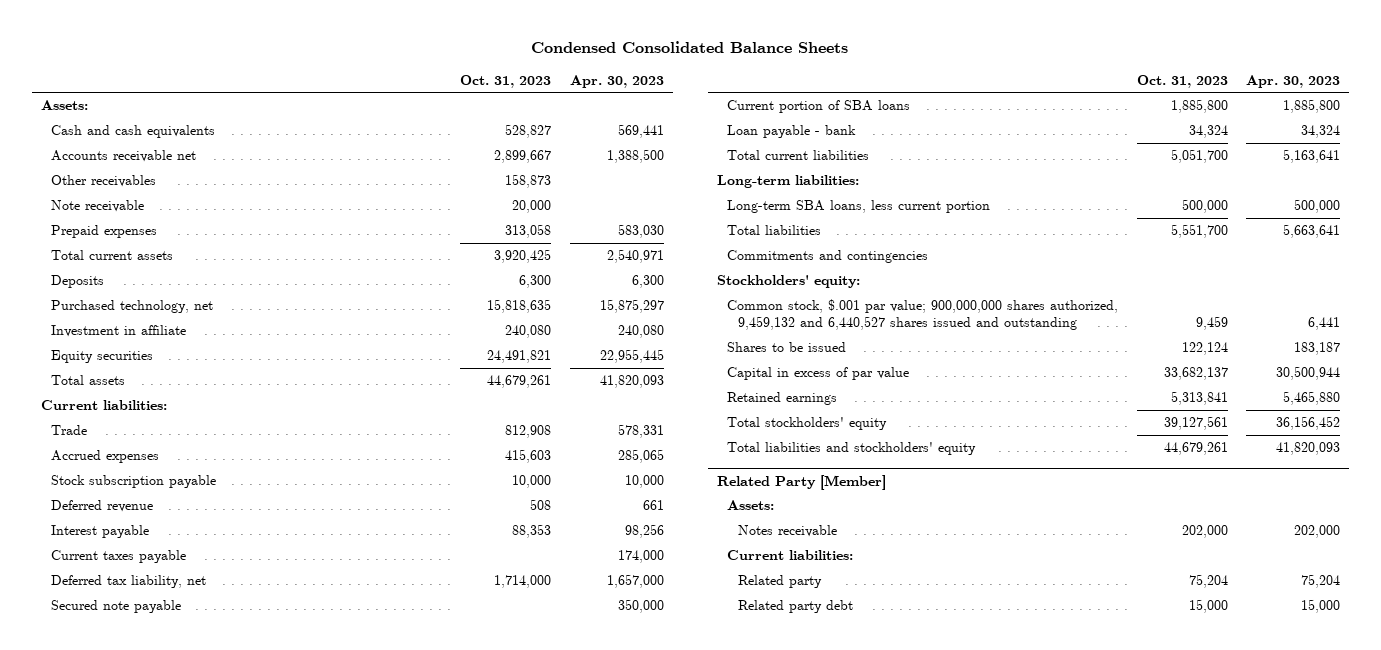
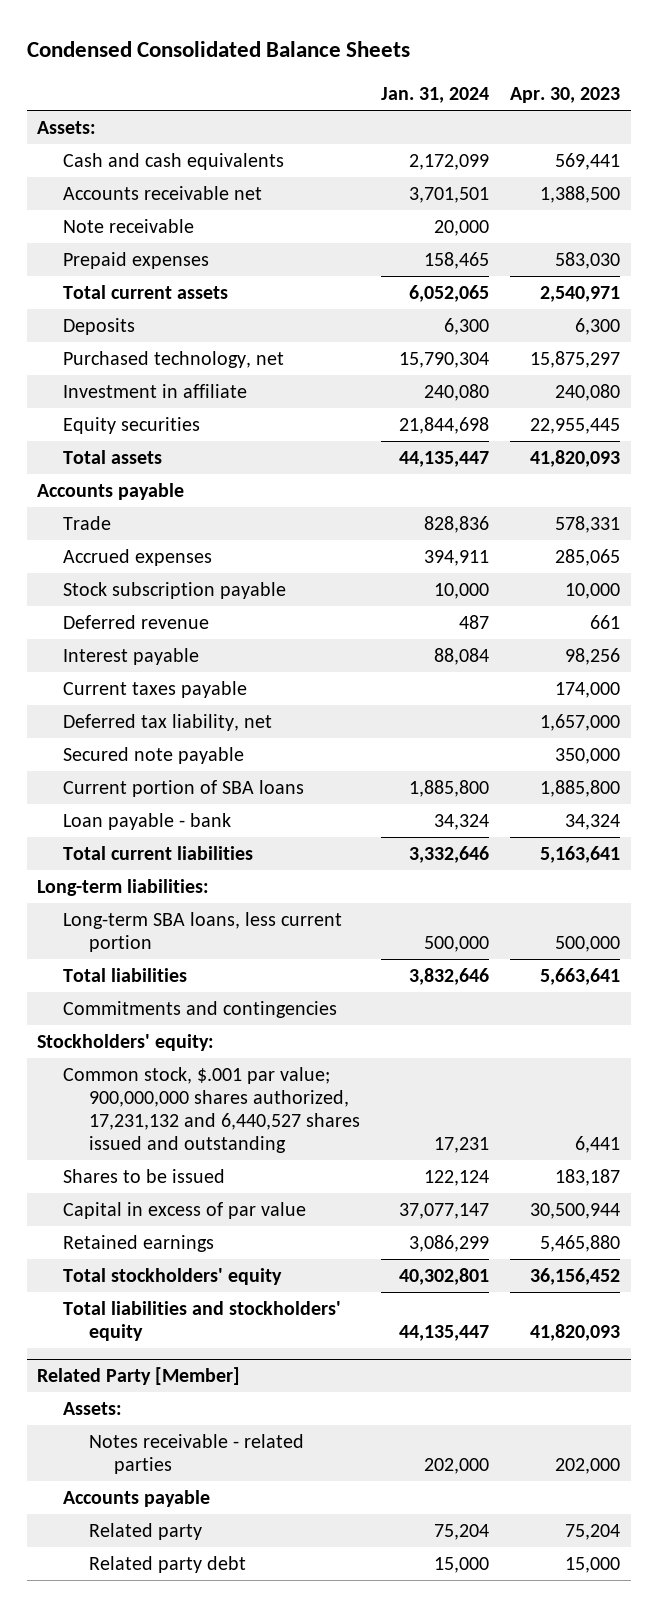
[460,74,552,88] Oct. 31, 2023 -> none
none -> [380,86,489,103] Jan. 31, 2024
[51,175,157,188] Other receivables -> none
[40,400,167,411] Current liabilities: -> none
none -> [37,482,185,500] Accounts payable
[727,299,1119,330] Common stock, $.001 par value; 900,000,000 shares authorized, 9,459,132 and 6,440,527 shares issued and outstanding -> [62,1066,360,1154] Common stock, $.001 par value; 900,000,000 shares authorized, 17,231,132 and 6,440,527 shares issued and outstanding
[727,550,854,561] Current liabilities: -> none
[737,525,837,538] Notes receivable -> [88,1433,304,1474] Notes receivable - related parties
none -> [62,1489,210,1507] Accounts payable

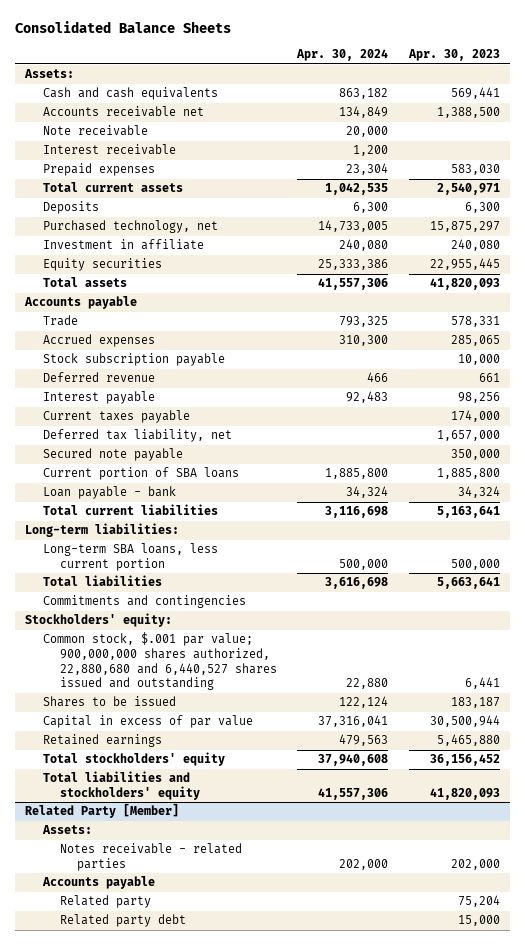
[26,41,410,58] Condensed Consolidated Balance Sheets -> [15,21,232,34] Consolidated Balance Sheets
[380,86,489,103] Jan. 31, 2024 -> none
none -> [296,49,389,62] Apr. 30, 2024
none -> [42,144,176,156] Interest receivable
[62,1066,360,1154] Common stock, $.001 par value; 900,000,000 shares authorized, 17,231,132 and 6,440,527 shares issued and outstanding -> [42,632,277,691] Common stock, $.001 par value; 900,000,000 shares authorized, 22,880,680 and 6,440,527 shares issued and outstanding

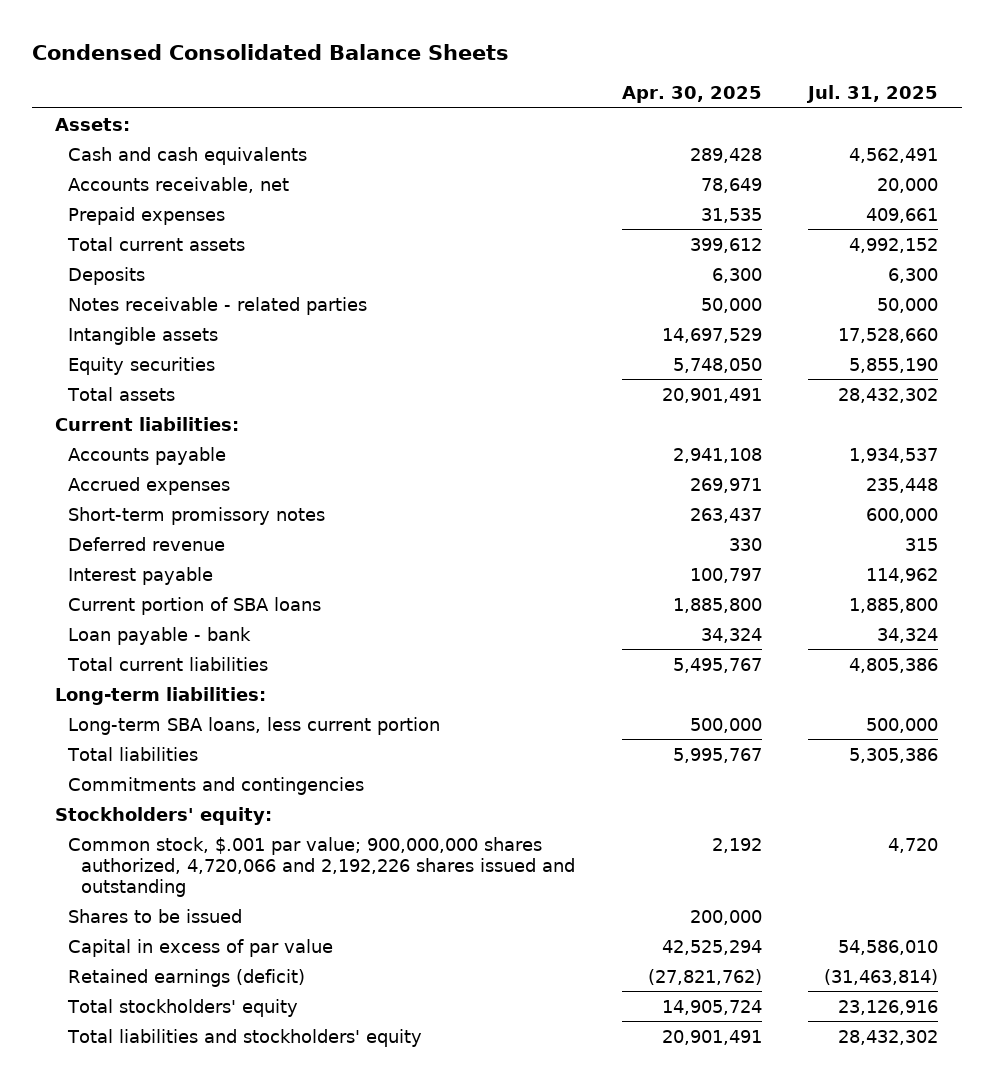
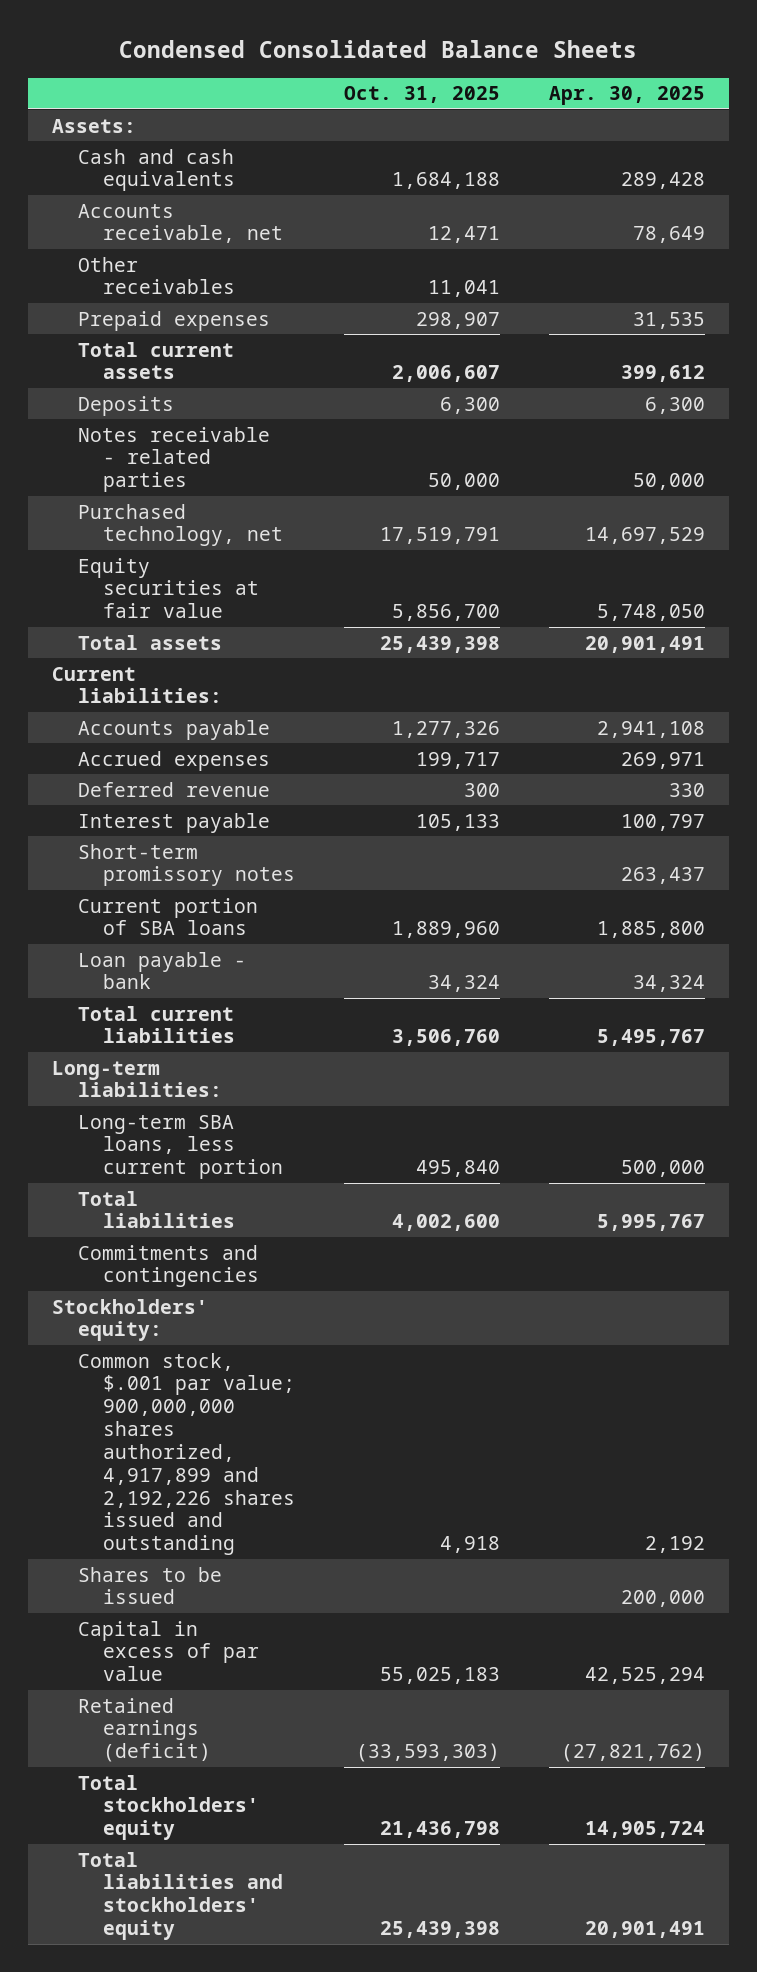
[806,85,939,104] Jul. 31, 2025 -> none
none -> [344,86,501,104] Oct. 31, 2025
none -> [77,256,236,295] Other receivables
[68,326,219,345] Intangible assets -> [77,503,284,547] Purchased technology, net
[68,356,216,375] Equity securities -> [77,557,260,619] Equity securities at fair value
[68,506,326,525] Short-term promissory notes -> [77,843,296,887] Short-term promissory notes
[68,836,575,897] Common stock, $.001 par value; 900,000,000 shares authorized, 4,720,066 and 2,192,226 shares issued and outstanding -> [77,1352,296,1556] Common stock, $.001 par value; 900,000,000 shares authorized, 4,917,899 and 2,192,226 shares issued and outstanding

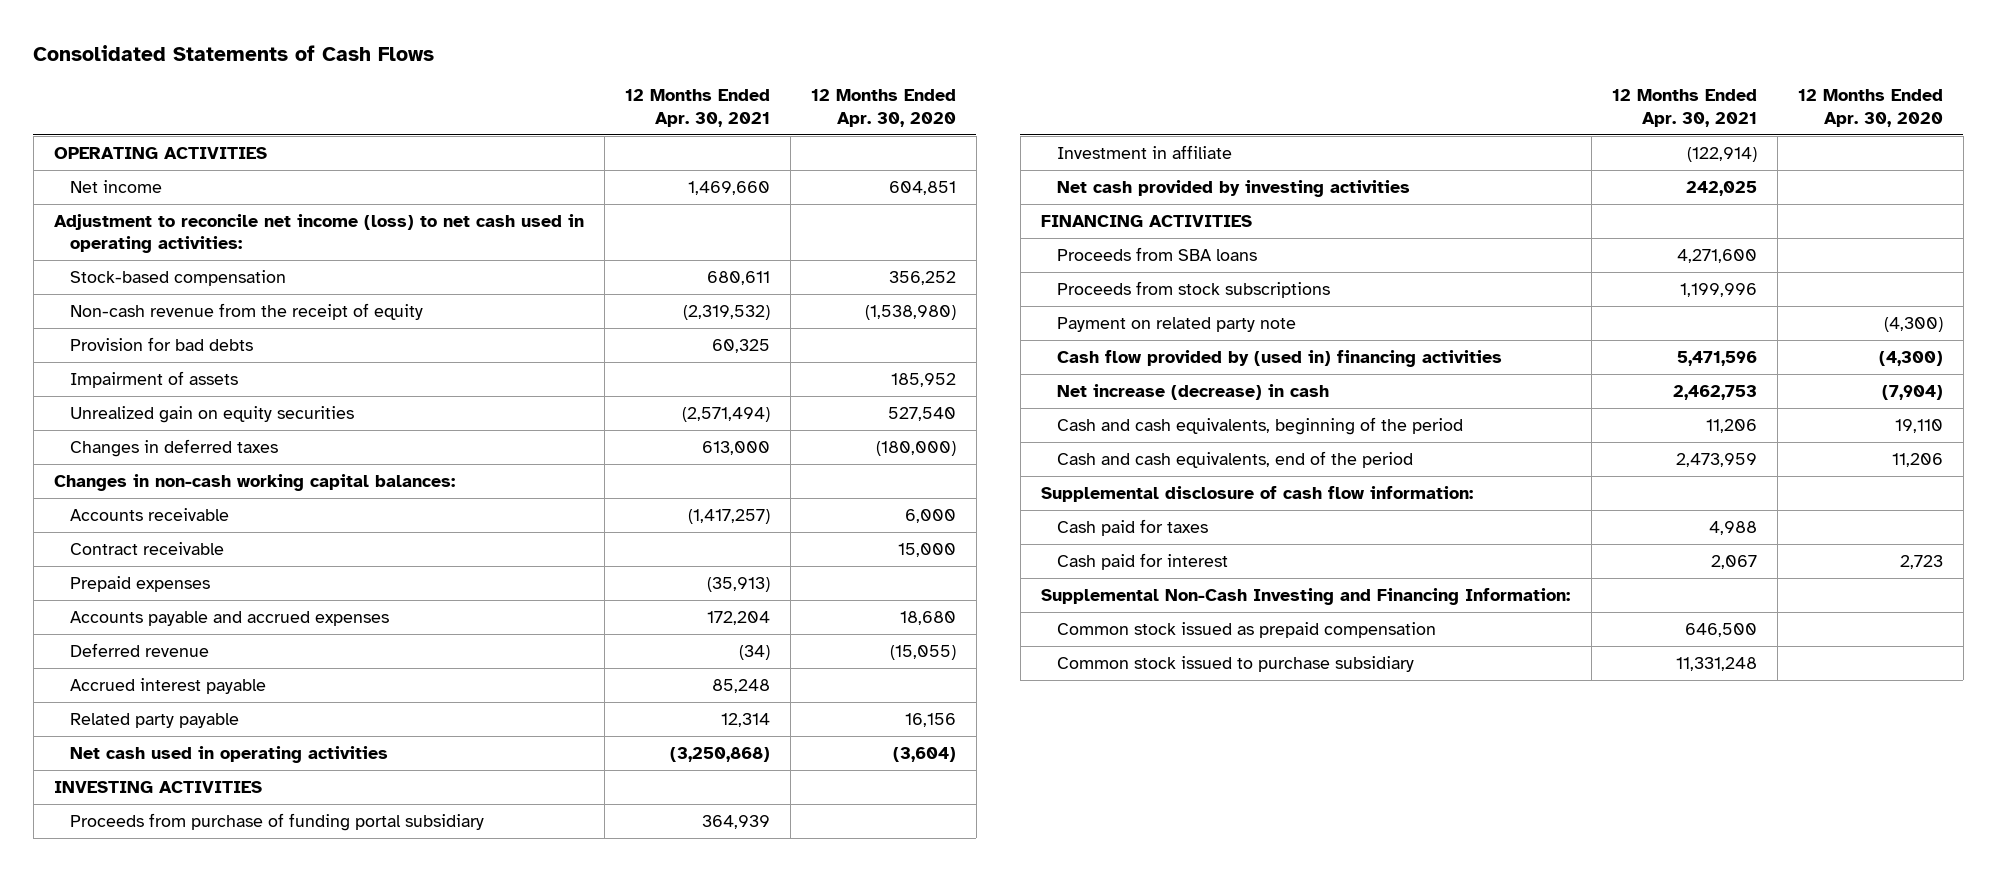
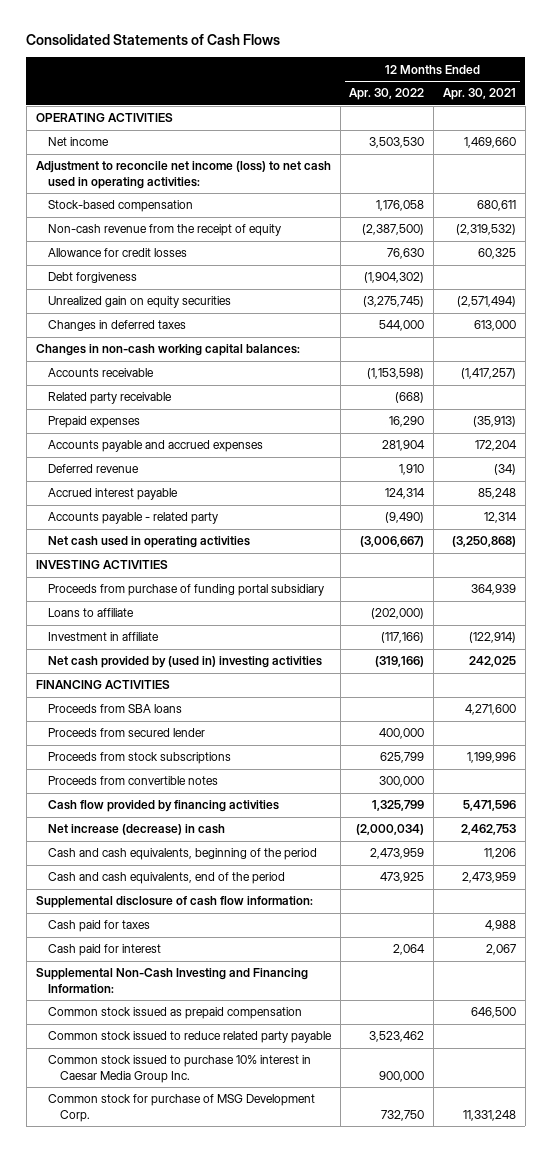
[810,89,956,127] 12 Months Ended Apr. 30, 2020 -> none
none -> [349,88,425,101] Apr. 30, 2022
[69,370,238,388] Impairment of assets -> none
[69,336,253,351] Provision for bad debts -> [47,248,187,258] Allowance for credit losses
none -> [47,272,137,284] Debt forgiveness
[69,541,224,555] Contract receivable -> none
none -> [47,392,172,405] Related party receivable
[69,712,239,728] Related party payable -> [47,512,218,525] Accounts payable - related party
none -> [47,608,134,618] Loans to affiliate
[1056,179,1410,197] Net cash provided by investing activities -> [47,656,322,669] Net cash provided by (used in) investing activities
none -> [47,728,205,738] Proceeds from secured lender
[1056,316,1296,332] Payment on related party note -> none
none -> [47,776,218,786] Proceeds from convertible notes
[1056,349,1502,367] Cash flow provided by (used in) financing activities -> [47,800,279,813] Cash flow provided by financing activities
none -> [47,1031,332,1044] Common stock issued to reduce related party payable
none -> [47,1055,311,1083] Common stock issued to purchase 10% interest in Caesar Media Group Inc.
[1056,655,1414,672] Common stock issued to purchase subsidiary -> [47,1094,315,1122] Common stock for purchase of MSG Development Corp.

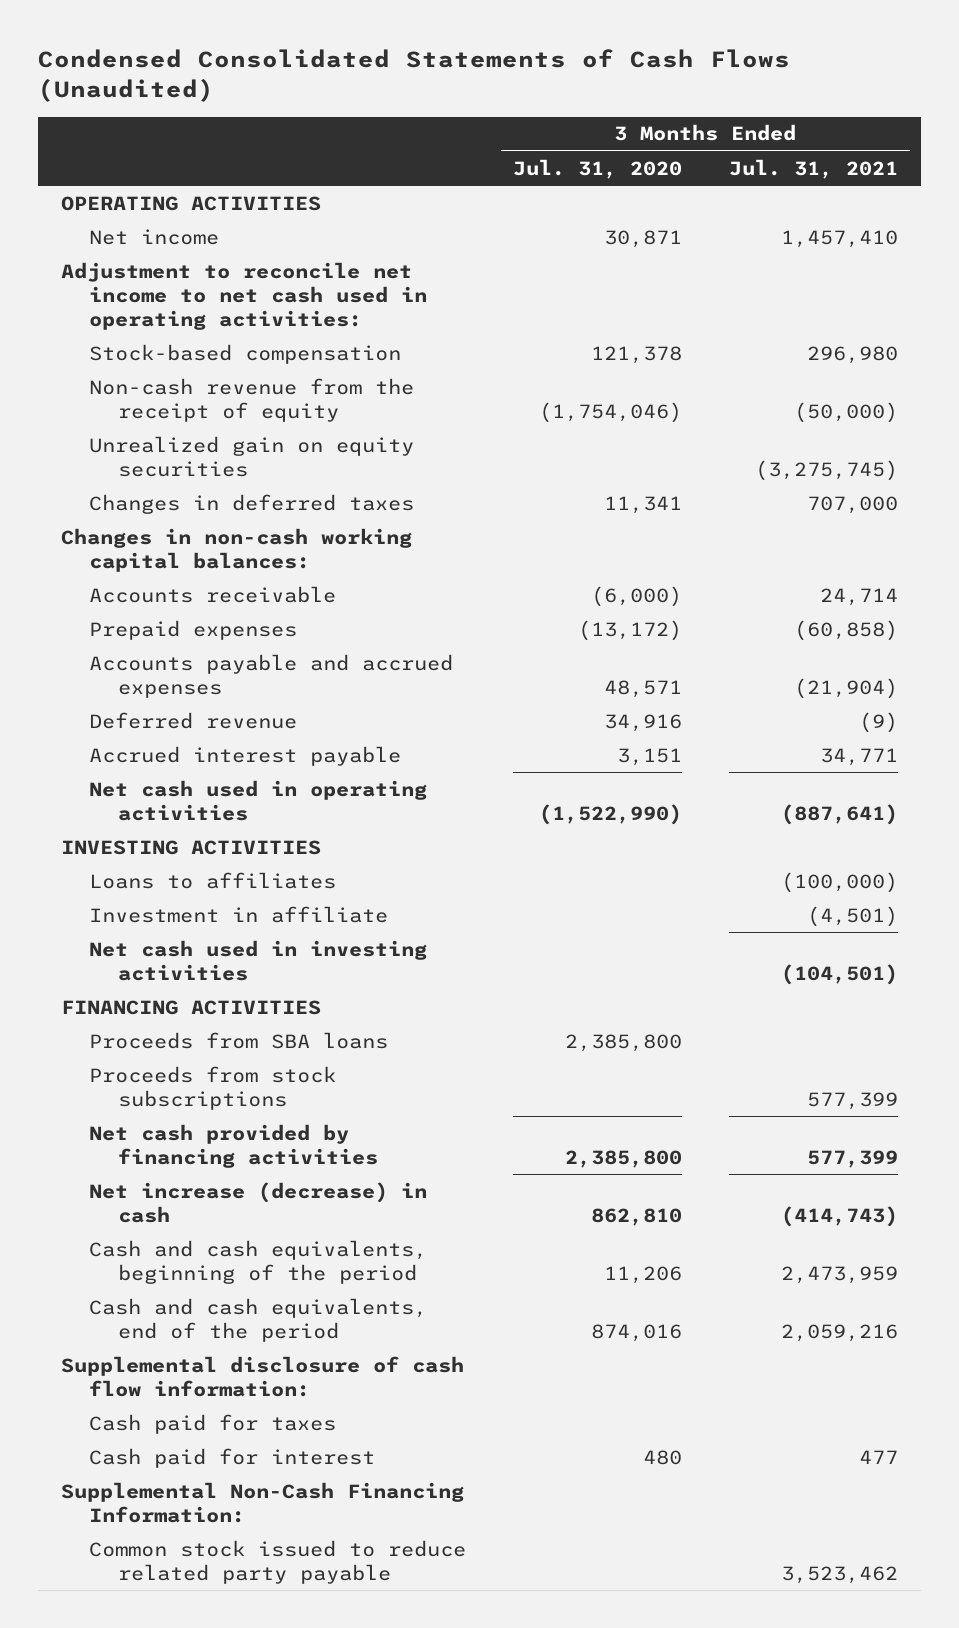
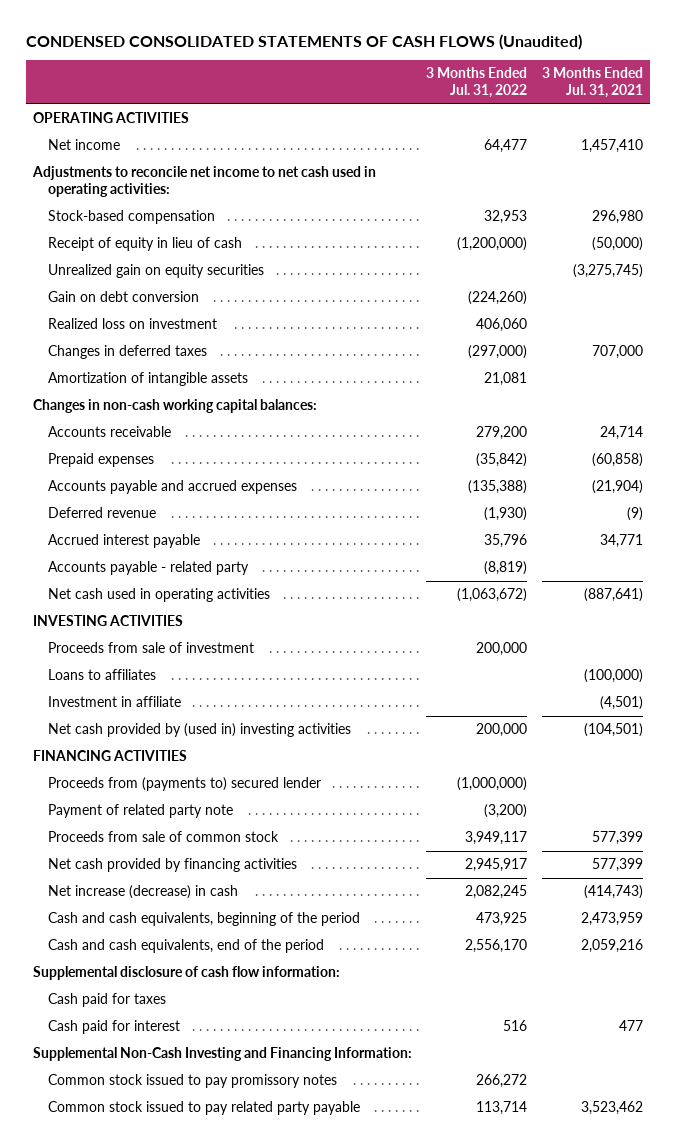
[37,49,790,103] Condensed Consolidated Statements of Cash Flows (Unaudited) -> [25,33,582,50] CONDENSED CONSOLIDATED STATEMENTS OF CASH FLOWS (Unaudited)
[513,158,683,179] Jul. 31, 2020 -> none
none -> [426,67,528,99] 3 Months Ended Jul. 31, 2022
[60,261,428,330] Adjustment to reconcile net income to net cash used in operating activities: -> [32,166,377,198] Adjustments to reconcile net income to net cash used in operating activities:
[89,377,415,422] Non-cash revenue from the receipt of equity -> [47,237,242,252] Receipt of equity in lieu of cash
none -> [47,291,199,303] Gain on debt conversion
none -> [47,318,217,330] Realized loss on investment
none -> [47,372,248,387] Amortization of intangible assets
none -> [47,561,249,576] Accounts payable - related party
none -> [47,642,254,654] Proceeds from sale of investment
[89,939,428,981] Net cash used in investing activities -> [47,723,351,738] Net cash provided by (used in) investing activities
[89,1031,389,1049] Proceeds from SBA loans -> none
none -> [47,777,321,792] Proceeds from (payments to) secured lender
none -> [47,804,233,819] Payment of related party note
[89,1065,337,1110] Proceeds from stock subscriptions -> [47,831,279,843] Proceeds from sale of common stock
[60,1481,464,1523] Supplemental Non-Cash Financing Information: -> [33,1047,413,1062] Supplemental Non-Cash Investing and Financing Information:
none -> [47,1074,337,1089] Common stock issued to pay promissory notes
[89,1539,467,1584] Common stock issued to reduce related party payable -> [47,1101,360,1116] Common stock issued to pay related party payable

